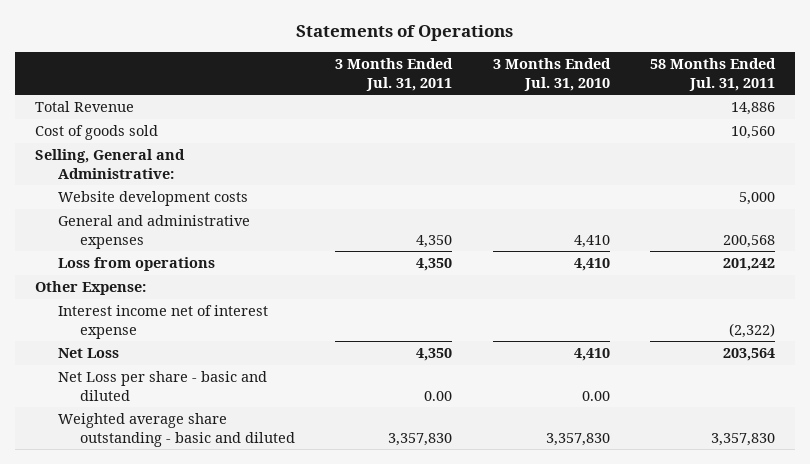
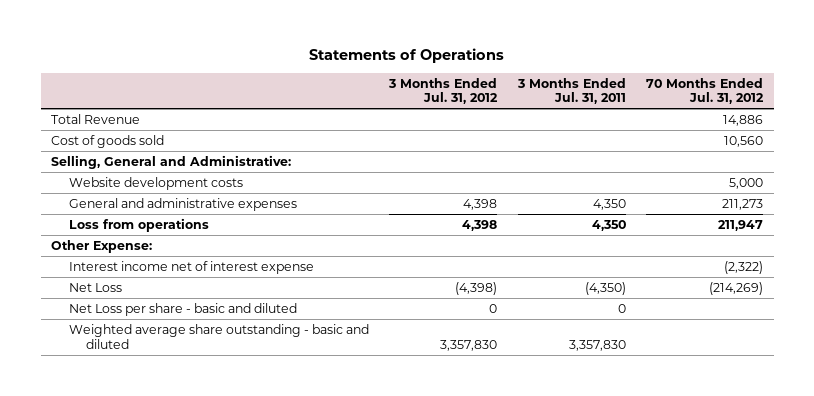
[492,58,611,91] 3 Months Ended Jul. 31, 2010 -> none
[649,58,776,91] 58 Months Ended Jul. 31, 2011 -> none
none -> [388,77,499,105] 3 Months Ended Jul. 31, 2012
none -> [646,77,765,105] 70 Months Ended Jul. 31, 2012
[416,348,453,362] 4,350 -> [584,281,626,295] (4,350)
[424,390,453,401] 0.00 -> [617,303,626,313] 0

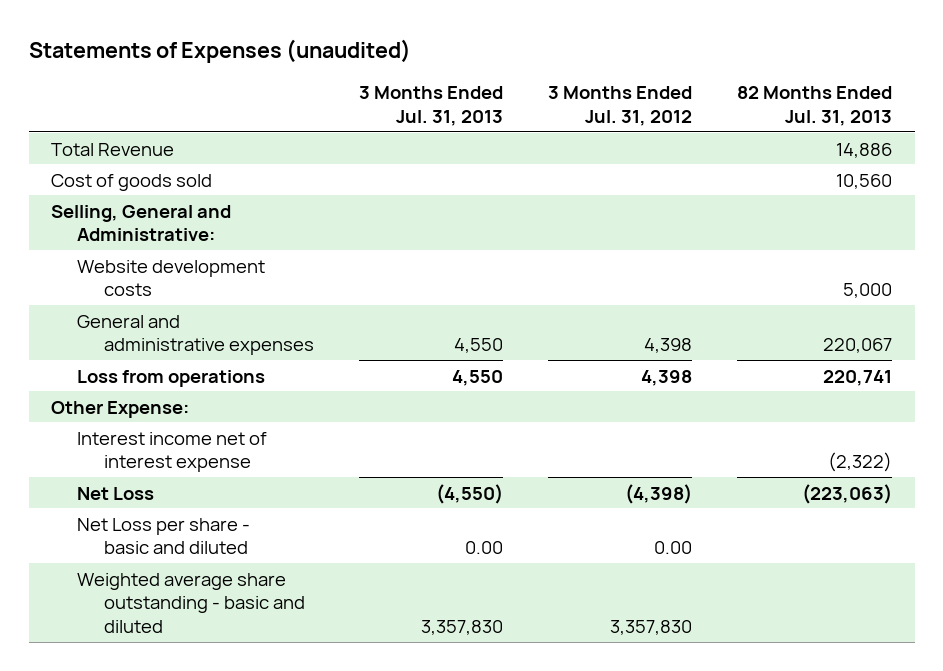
[309,48,505,64] Statements of Operations -> [28,38,411,63] Statements of Expenses (unaudited)
[516,77,626,105] 3 Months Ended Jul. 31, 2011 -> none
[646,77,765,105] 70 Months Ended Jul. 31, 2012 -> none
none -> [358,85,503,126] 3 Months Ended Jul. 31, 2013
none -> [737,85,893,126] 82 Months Ended Jul. 31, 2013
[489,303,498,313] 0 -> [653,541,692,555] 0.00

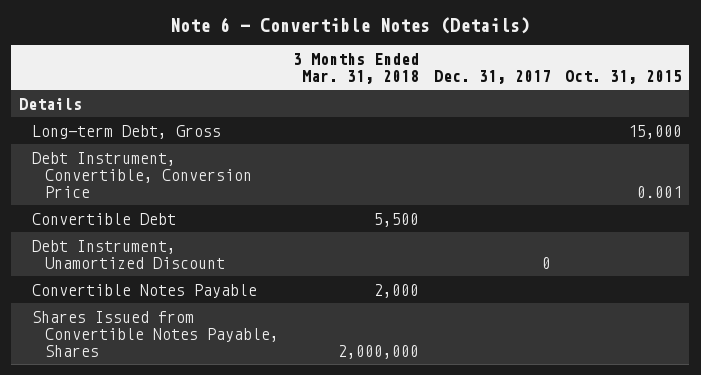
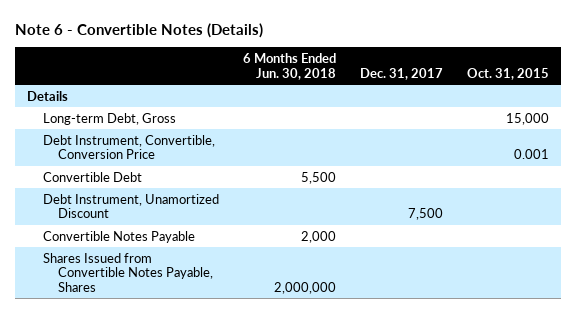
[293,52,420,84] 3 Months Ended Mar. 31, 2018 -> none
none -> [242,52,336,80] 6 Months Ended Jun. 30, 2018
[541,256,551,269] 0 -> [407,208,443,221] 7,500

